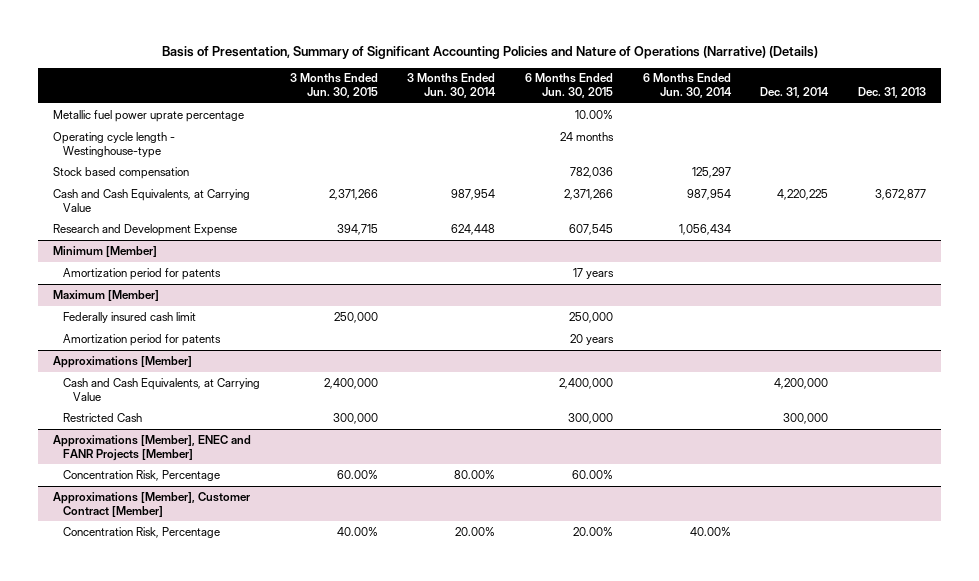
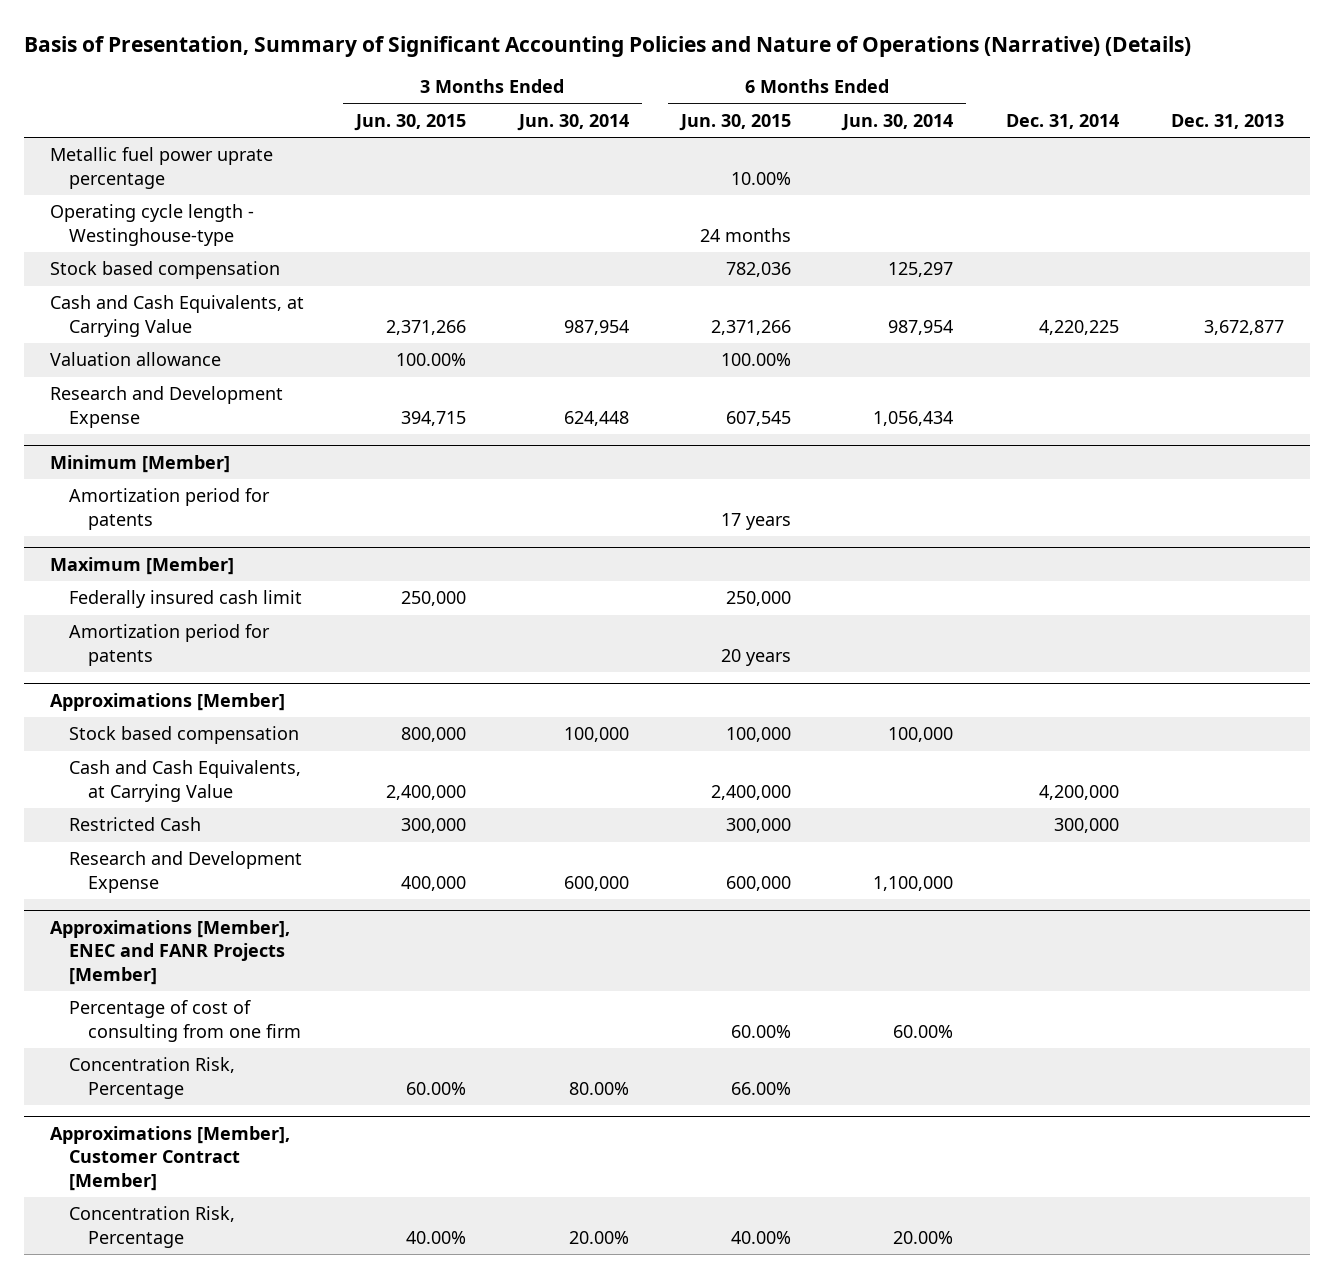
none -> [50,352,222,367] Valuation allowance
none -> [69,726,300,745] Stock based compensation
none -> [69,851,303,893] Research and Development Expense
none -> [69,1000,302,1042] Percentage of cost of consulting from one firm
[572,469,614,479] 60.00% -> [730,1081,791,1095] 66.00%
[573,526,614,536] 20.00% -> [730,1230,791,1244] 40.00%
[689,526,731,536] 40.00% -> [893,1230,954,1244] 20.00%

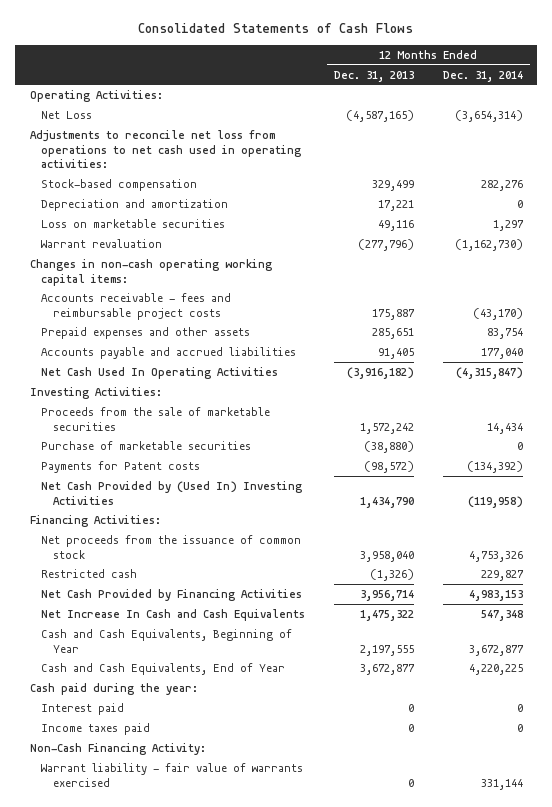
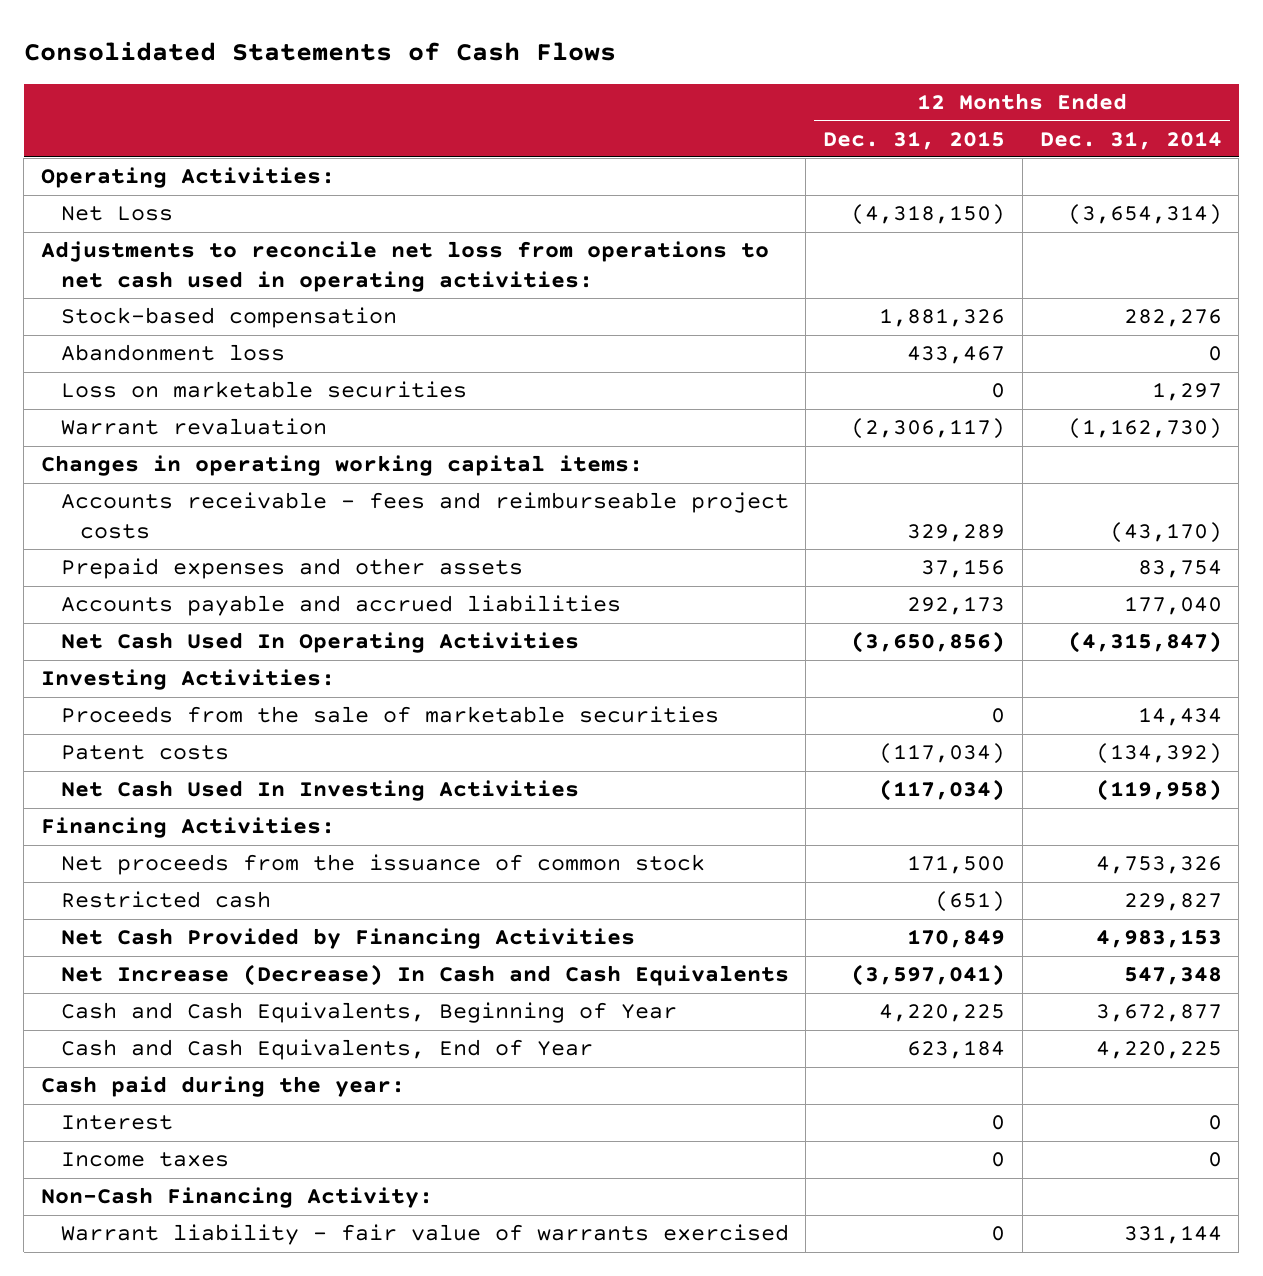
[334,70,415,82] Dec. 31, 2013 -> none
none -> [823,130,1006,150] Dec. 31, 2015
[41,198,229,211] Depreciation and amortization -> none
none -> [60,344,285,362] Abandonment loss
[29,258,272,286] Changes in non-cash operating working capital items: -> [41,455,644,477] Changes in operating working capital items:
[41,292,232,320] Accounts receivable - fees and reimbursable project costs -> [60,492,789,540] Accounts receivable - fees and reimburseable project costs
[41,440,252,450] Purchase of marketable securities -> none
[41,460,201,473] Payments for Patent costs -> [60,745,229,761] Patent costs
[41,480,303,505] Net Cash Provided by (Used In) Investing Activities -> [60,780,579,802] Net Cash Used In Investing Activities
[41,608,306,621] Net Increase In Cash and Cash Equivalents -> [60,964,789,987] Net Increase (Decrease) In Cash and Cash Equivalents
[41,702,125,715] Interest paid -> [60,1115,173,1131] Interest
[41,722,151,735] Income taxes paid -> [60,1152,229,1168] Income taxes

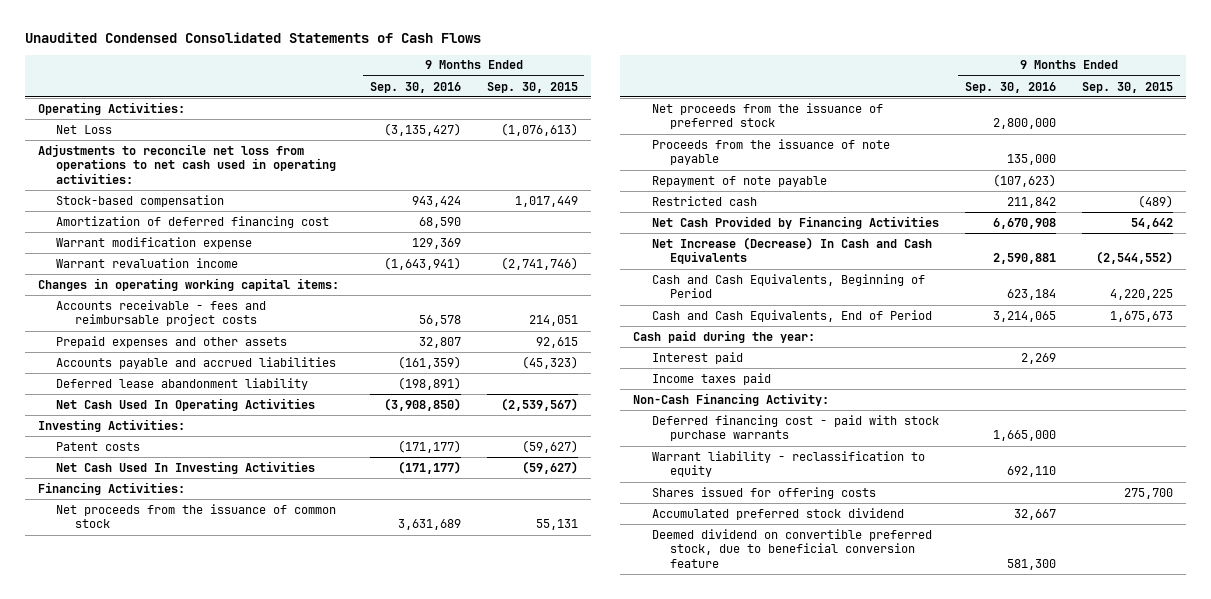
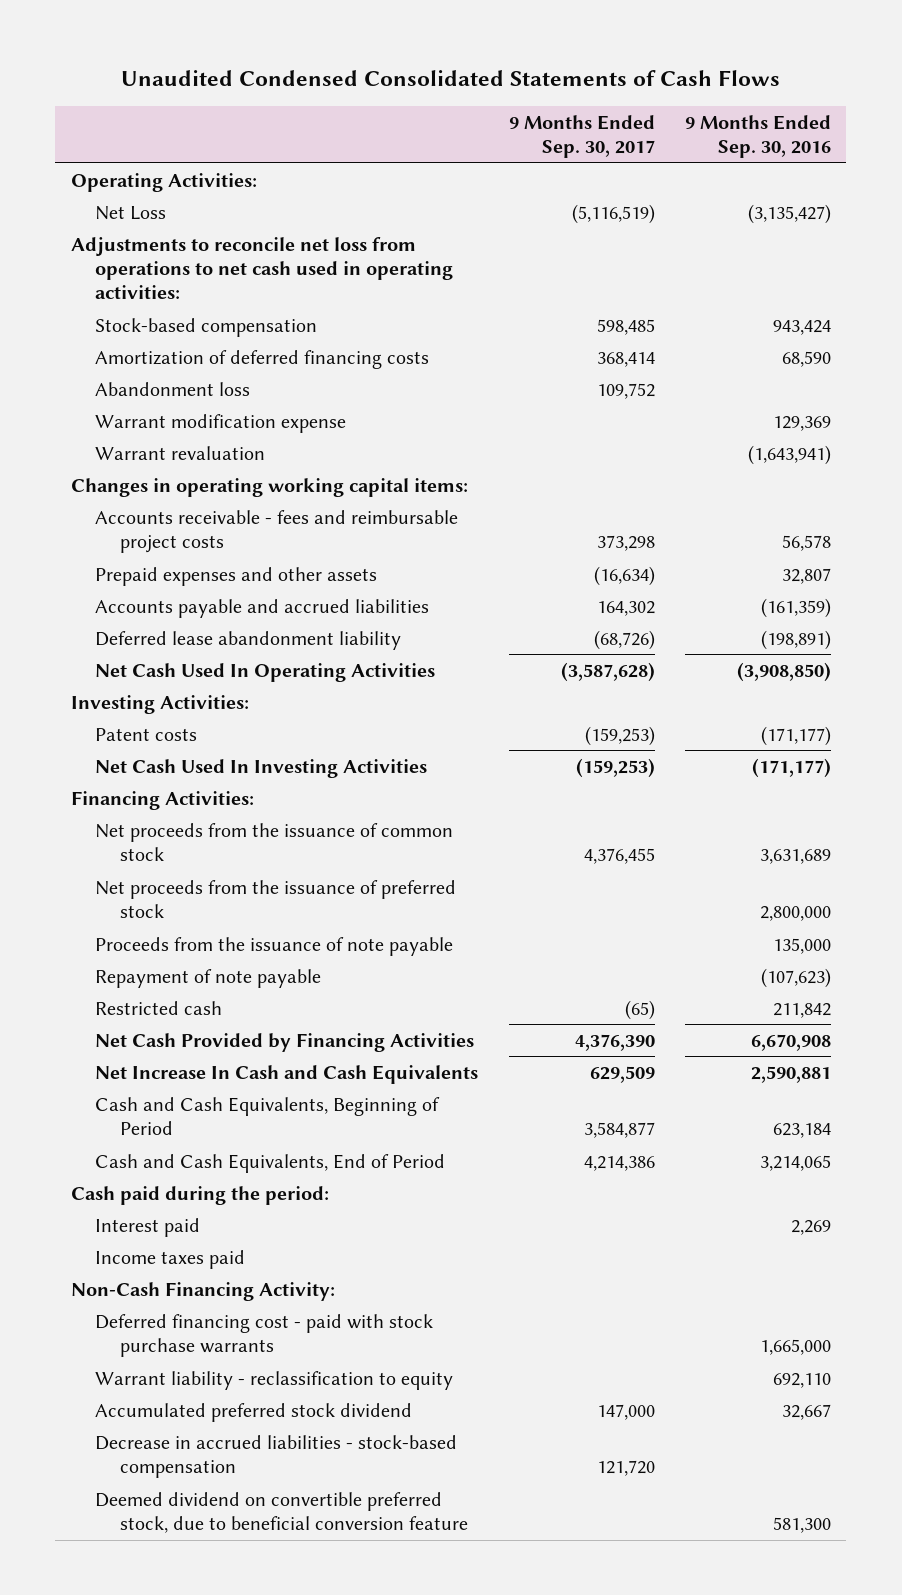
[486,81,578,93] Sep. 30, 2015 -> none
none -> [508,114,655,159] 9 Months Ended Sep. 30, 2017
[56,215,330,228] Amortization of deferred financing cost -> [95,349,430,369] Amortization of deferred financing costs
none -> [95,381,251,396] Abandonment loss
[56,257,239,268] Warrant revaluation income -> [95,445,266,460] Warrant revaluation
[651,236,932,265] Net Increase (Decrease) In Cash and Cash Equivalents -> [95,1064,479,1084] Net Increase In Cash and Cash Equivalents
[633,329,816,343] Cash paid during the year: -> [70,1185,329,1205] Cash paid during the period:
[651,486,876,499] Shares issued for offering costs -> none
none -> [95,1434,458,1478] Decrease in accrued liabilities - stock-based compensation

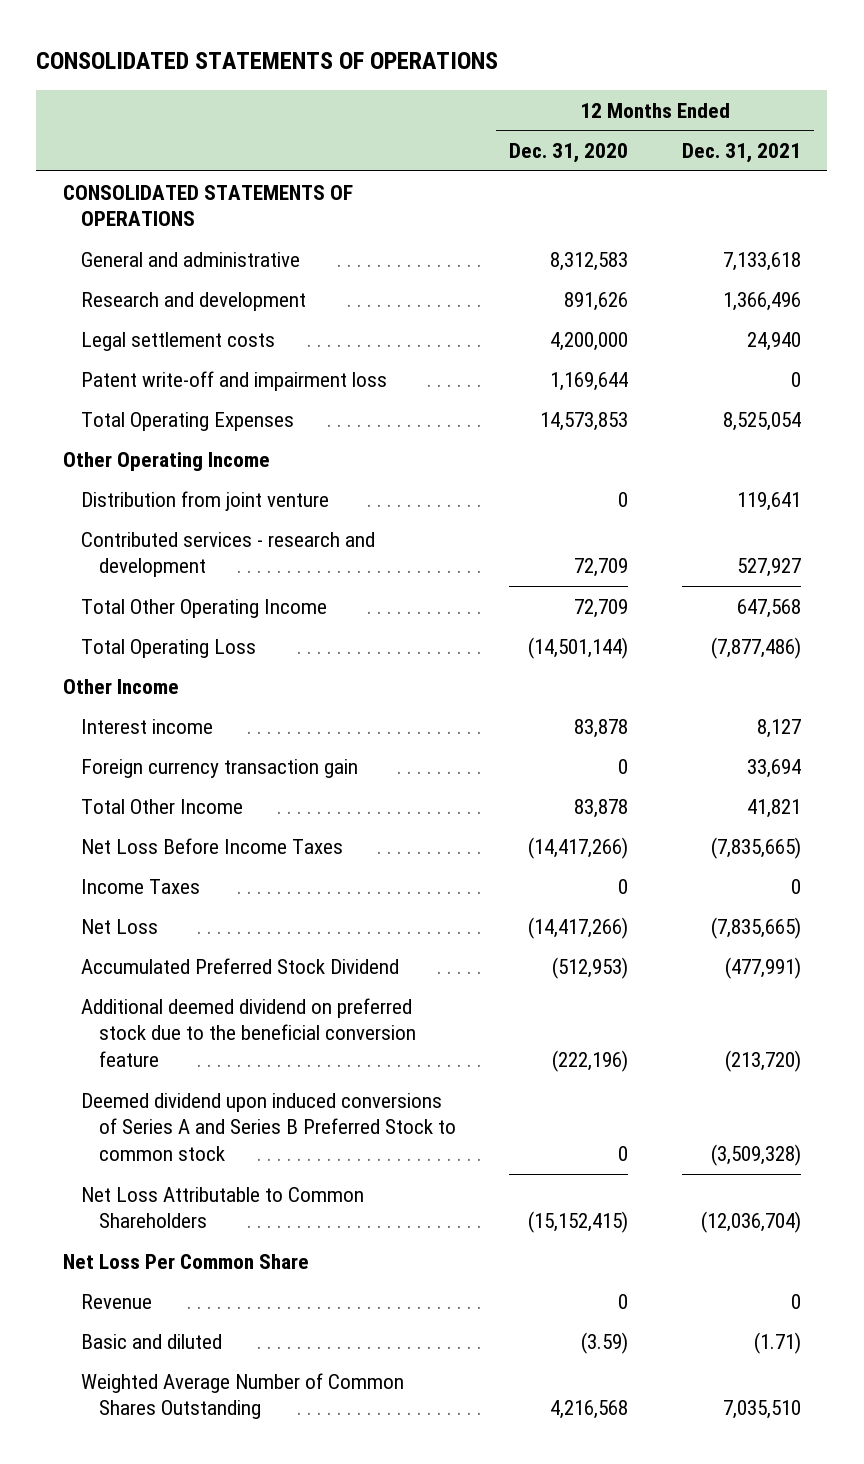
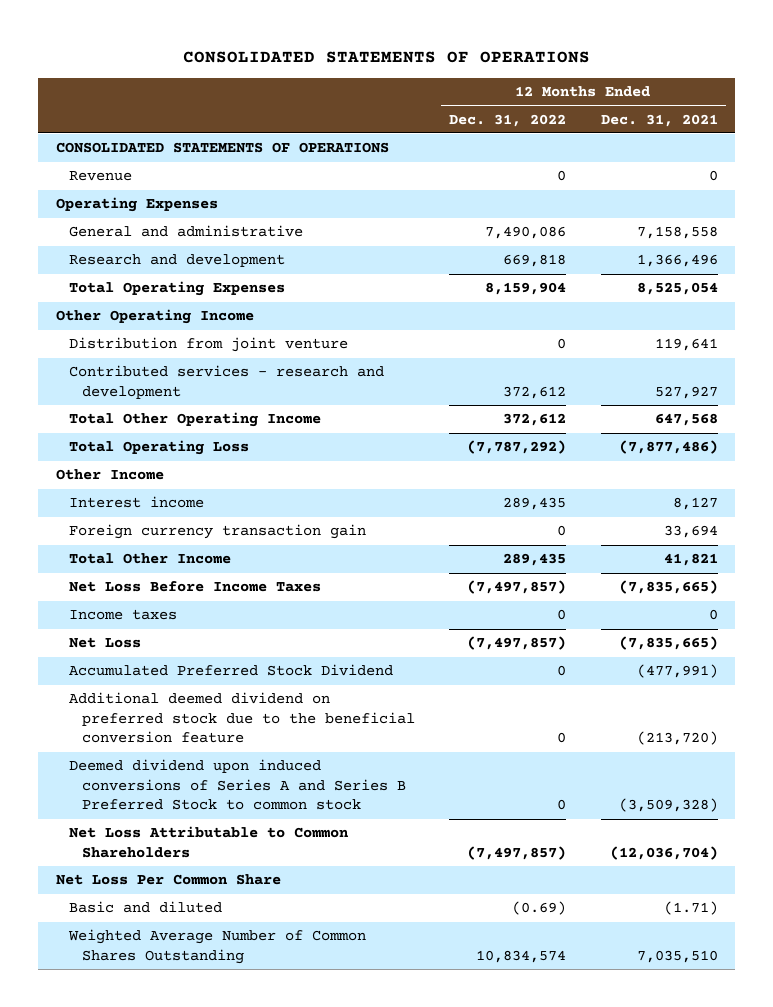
[509,143,629,164] Dec. 31, 2020 -> none
none -> [449,113,567,127] Dec. 31, 2022
[80,1293,152,1309] Revenue -> [68,171,132,182] Revenue
none -> [55,197,218,213] Operating Expenses
[722,251,801,271] 7,133,618 -> [636,226,718,240] 7,158,558
[80,331,275,351] Legal settlement costs -> none
[80,370,387,391] Patent write-off and impairment loss -> none
[80,878,200,894] Income Taxes -> [68,609,177,621] Income taxes

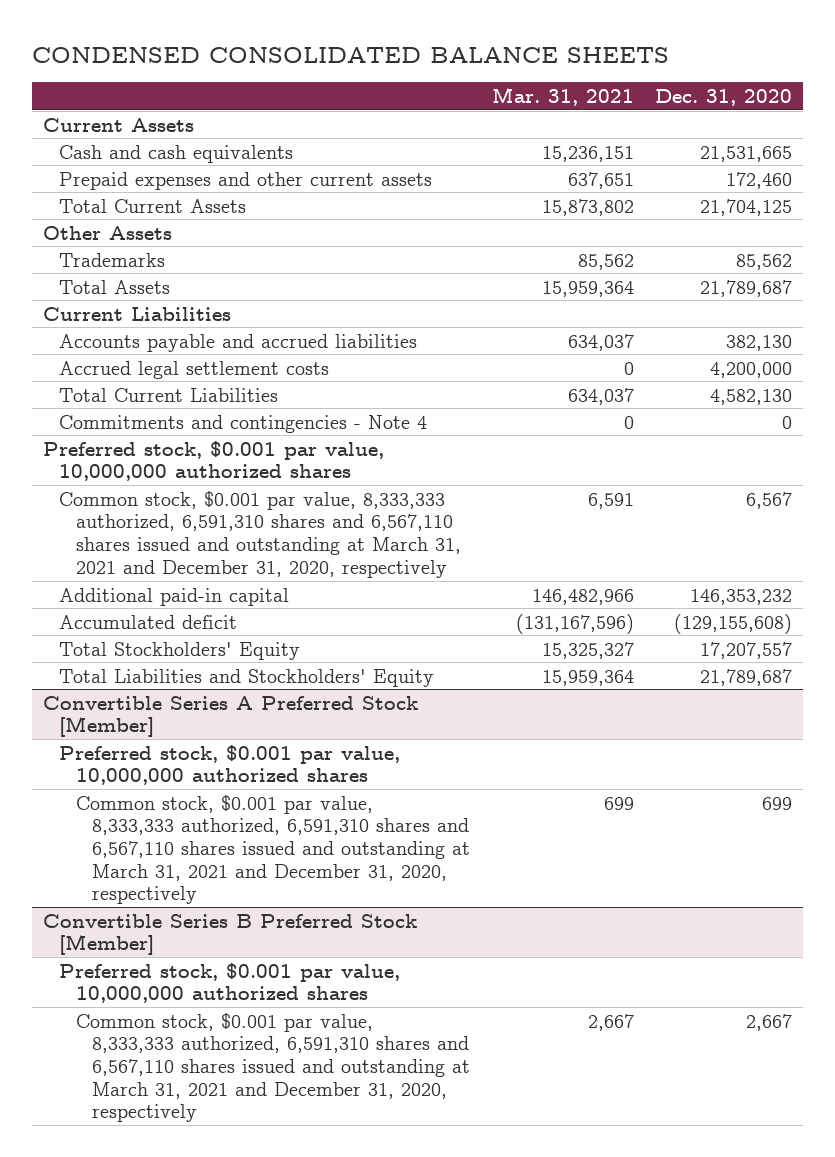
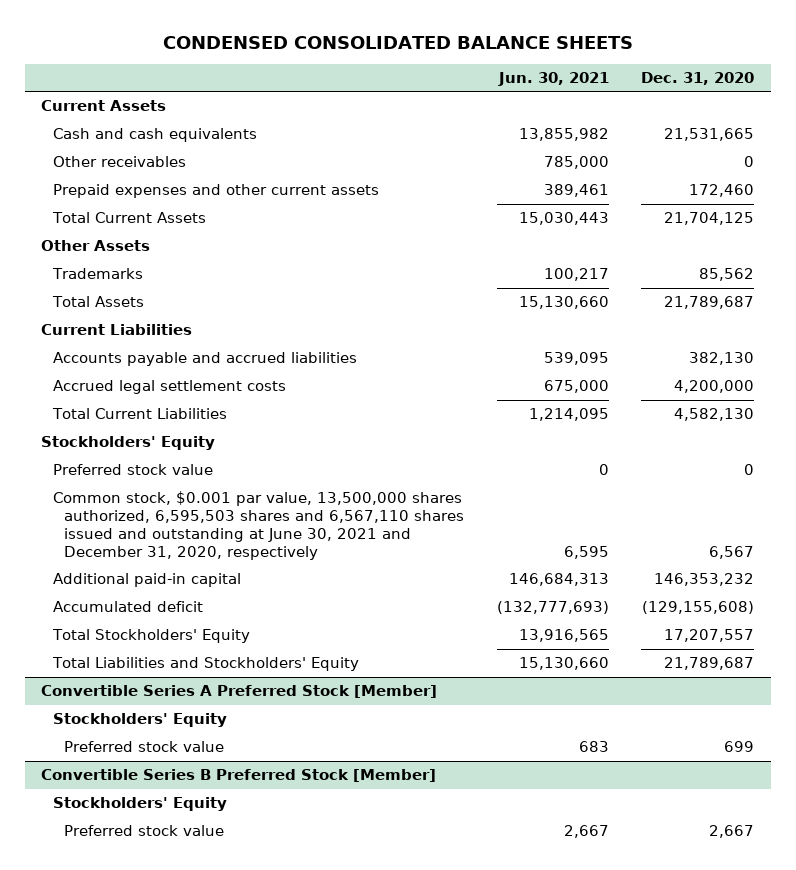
[491,86,634,106] Mar. 31, 2021 -> none
none -> [497,71,609,86] Jun. 30, 2021
none -> [52,156,186,168] Other receivables
[59,414,428,433] Commitments and contingencies - Note 4 -> none
[42,440,384,482] Preferred stock, $0.001 par value, 10,000,000 authorized shares -> none
none -> [41,436,216,451] Stockholders' Equity
none -> [52,464,213,476] Preferred stock value
[59,490,461,578] Common stock, $0.001 par value, 8,333,333 authorized, 6,591,310 shares and 6,567,110 shares issued and outstanding at March 31, 2021 and December 31, 2020, respectively -> [52,491,465,560] Common stock, $0.001 par value, 13,500,000 shares authorized, 6,595,503 shares and 6,567,110 shares issued and outstanding at June 30, 2021 and December 31, 2020, respectively
[59,744,401,786] Preferred stock, $0.001 par value, 10,000,000 authorized shares -> none
none -> [52,713,227,728] Stockholders' Equity
[75,794,471,905] Common stock, $0.001 par value, 8,333,333 authorized, 6,591,310 shares and 6,567,110 shares issued and outstanding at March 31, 2021 and December 31, 2020, respectively -> [64,741,225,753] Preferred stock value
[59,962,401,1004] Preferred stock, $0.001 par value, 10,000,000 authorized shares -> none
none -> [52,797,227,812] Stockholders' Equity
[75,1012,471,1123] Common stock, $0.001 par value, 8,333,333 authorized, 6,591,310 shares and 6,567,110 shares issued and outstanding at March 31, 2021 and December 31, 2020, respectively -> [64,825,225,837] Preferred stock value

